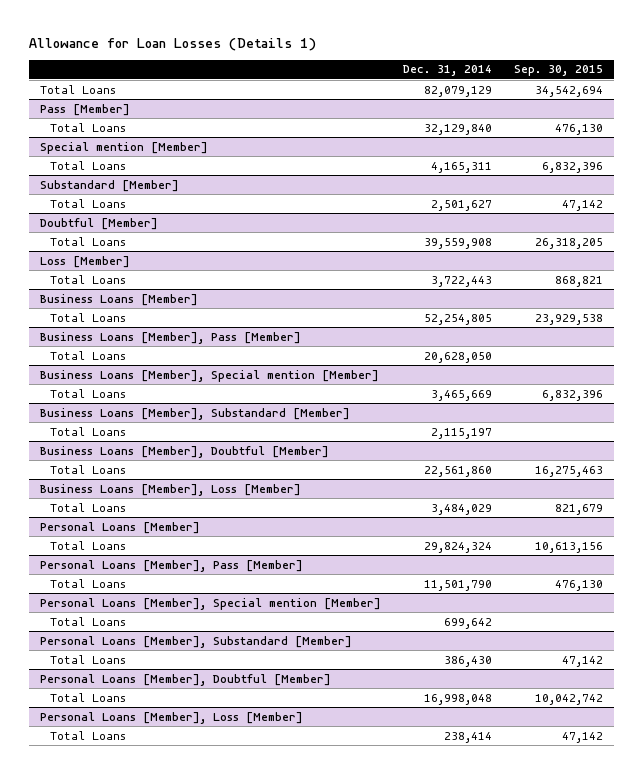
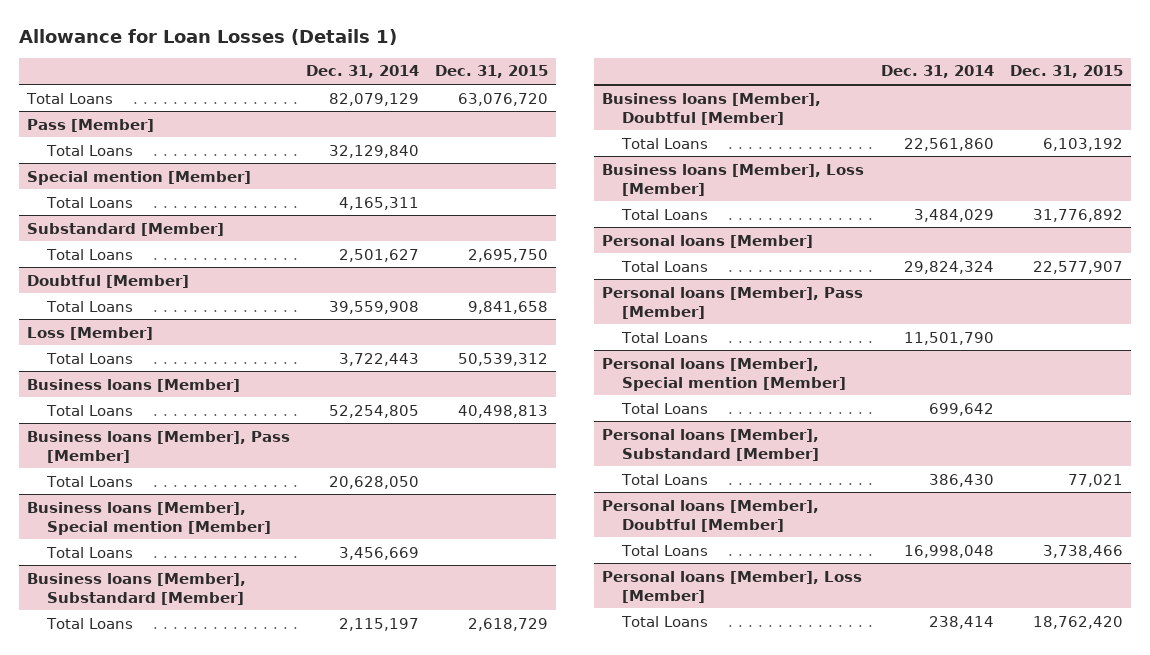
[513,65,603,77] Sep. 30, 2015 -> none
none -> [434,65,548,79] Dec. 31, 2015
[39,293,198,306] Business Loans [Member] -> [26,378,240,392] Business loans [Member]
[39,331,301,344] Business Loans [Member], Pass [Member] -> [26,430,290,463] Business loans [Member], Pass [Member]
[39,369,379,382] Business Loans [Member], Special mention [Member] -> [26,501,271,535] Business loans [Member], Special mention [Member]
[430,389,492,401] 3,465,669 -> [338,546,419,560] 3,456,669
[39,407,350,420] Business Loans [Member], Substandard [Member] -> [26,572,246,605] Business loans [Member], Substandard [Member]
[39,445,329,458] Business Loans [Member], Doubtful [Member] -> [601,92,821,125] Business loans [Member], Doubtful [Member]
[39,483,301,496] Business Loans [Member], Loss [Member] -> [601,163,864,196] Business loans [Member], Loss [Member]
[39,521,200,534] Personal Loans [Member] -> [601,234,813,248] Personal loans [Member]
[39,559,303,572] Personal Loans [Member], Pass [Member] -> [601,286,863,319] Personal loans [Member], Pass [Member]
[39,597,381,610] Personal Loans [Member], Special mention [Member] -> [601,357,846,391] Personal loans [Member], Special mention [Member]
[39,635,352,648] Personal Loans [Member], Substandard [Member] -> [601,428,819,461] Personal loans [Member], Substandard [Member]
[39,673,331,686] Personal Loans [Member], Doubtful [Member] -> [601,499,819,532] Personal loans [Member], Doubtful [Member]
[39,711,303,724] Personal Loans [Member], Loss [Member] -> [601,570,862,603] Personal loans [Member], Loss [Member]

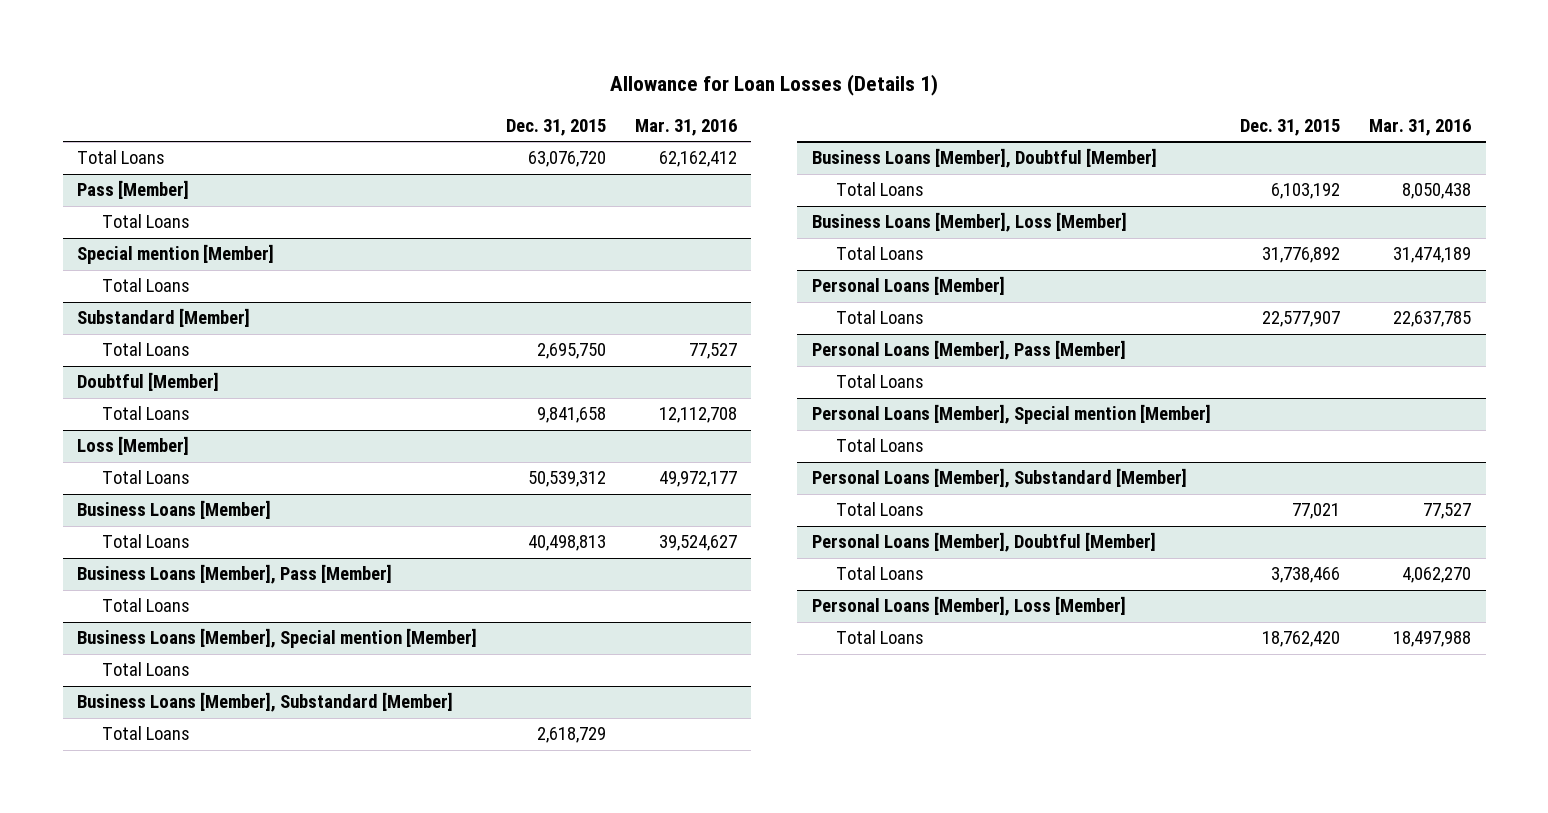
[305,65,419,79] Dec. 31, 2014 -> none
none -> [634,118,737,136] Mar. 31, 2016
[26,378,240,392] Business loans [Member] -> [76,500,271,520] Business Loans [Member]
[26,430,290,463] Business loans [Member], Pass [Member] -> [76,564,392,585] Business Loans [Member], Pass [Member]
[26,501,271,535] Business loans [Member], Special mention [Member] -> [76,628,477,649] Business Loans [Member], Special mention [Member]
[26,572,246,605] Business loans [Member], Substandard [Member] -> [76,692,453,713] Business Loans [Member], Substandard [Member]
[601,92,821,125] Business loans [Member], Doubtful [Member] -> [811,148,1157,169] Business Loans [Member], Doubtful [Member]
[601,163,864,196] Business loans [Member], Loss [Member] -> [811,212,1127,233] Business Loans [Member], Loss [Member]
[601,234,813,248] Personal loans [Member] -> [811,276,1005,296] Personal Loans [Member]
[601,286,863,319] Personal loans [Member], Pass [Member] -> [811,340,1126,361] Personal Loans [Member], Pass [Member]
[601,357,846,391] Personal loans [Member], Special mention [Member] -> [811,404,1211,425] Personal Loans [Member], Special mention [Member]
[601,428,819,461] Personal loans [Member], Substandard [Member] -> [811,468,1187,489] Personal Loans [Member], Substandard [Member]
[601,499,819,532] Personal loans [Member], Doubtful [Member] -> [811,532,1156,553] Personal Loans [Member], Doubtful [Member]
[601,570,862,603] Personal loans [Member], Loss [Member] -> [811,596,1126,617] Personal Loans [Member], Loss [Member]

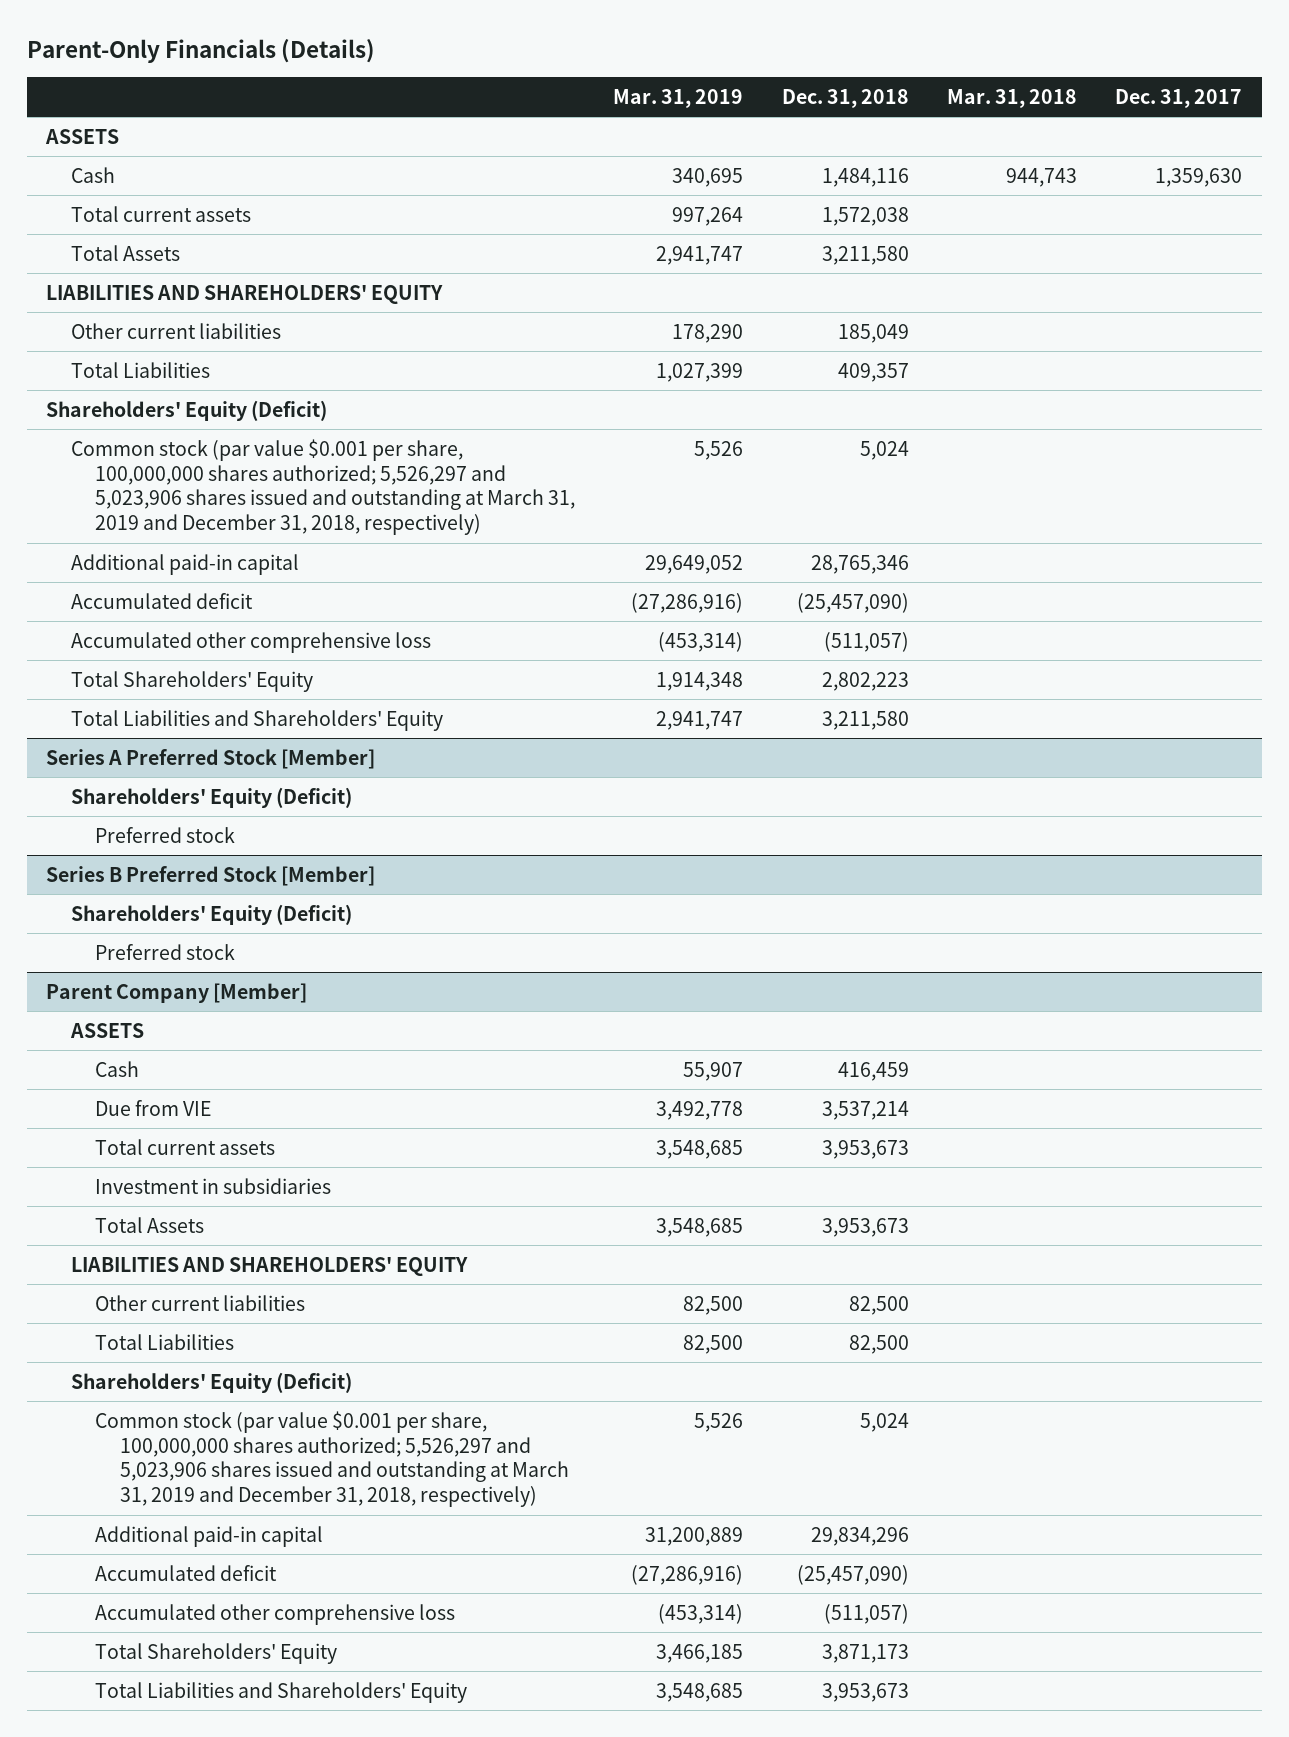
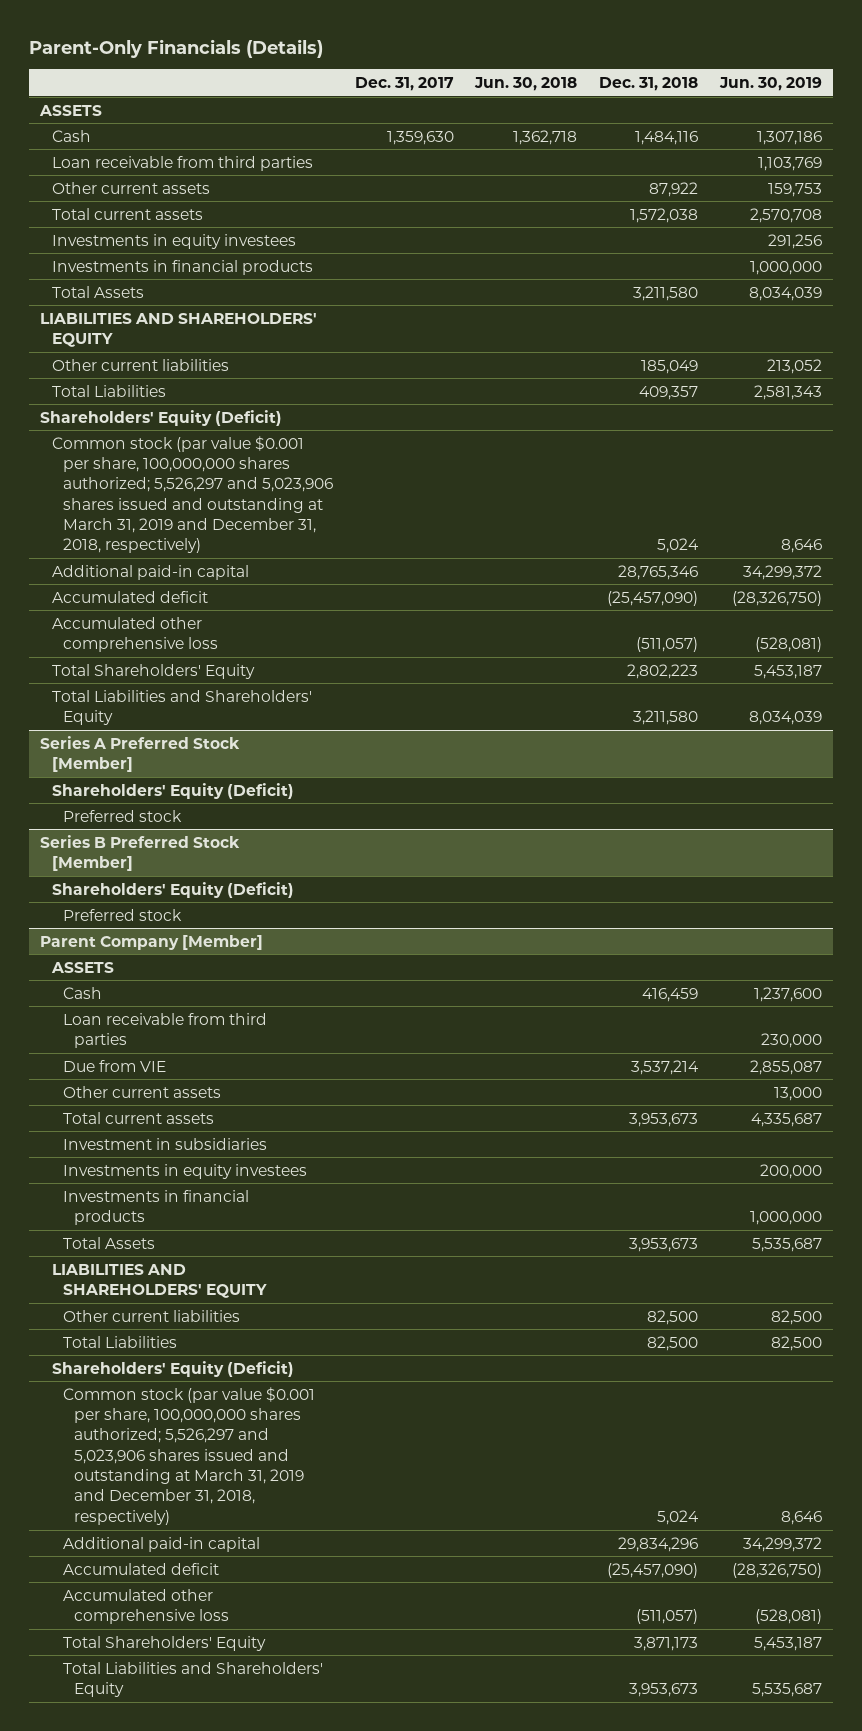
[613,88,744,108] Mar. 31, 2019 -> none
[947,88,1078,108] Mar. 31, 2018 -> none
none -> [474,77,578,92] Jun. 30, 2018
none -> [718,77,822,92] Jun. 30, 2019
none -> [51,155,313,171] Loan receivable from third parties
none -> [51,181,210,194] Other current assets
none -> [51,233,296,249] Investments in equity investees
none -> [51,259,313,275] Investments in financial products
none -> [62,1012,267,1049] Loan receivable from third parties
none -> [62,1085,221,1098] Other current assets
none -> [62,1163,307,1179] Investments in equity investees
none -> [62,1189,249,1226] Investments in financial products

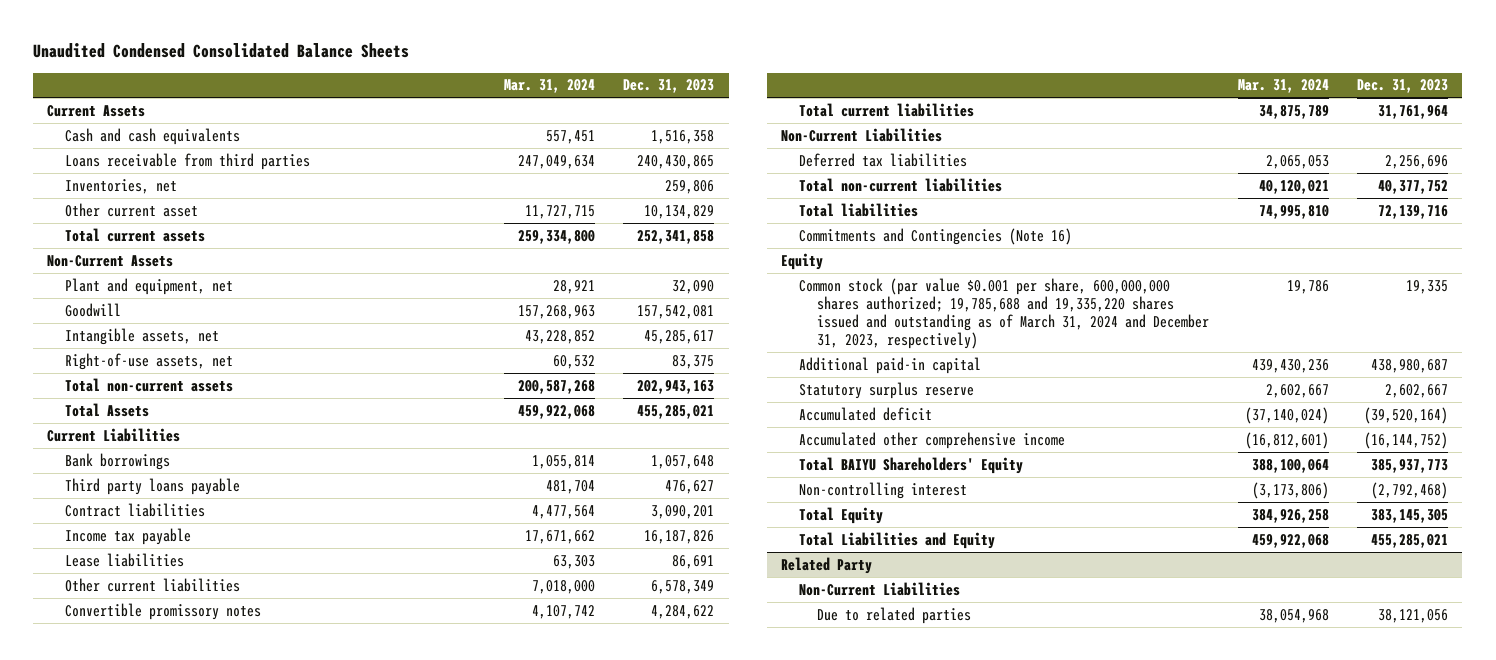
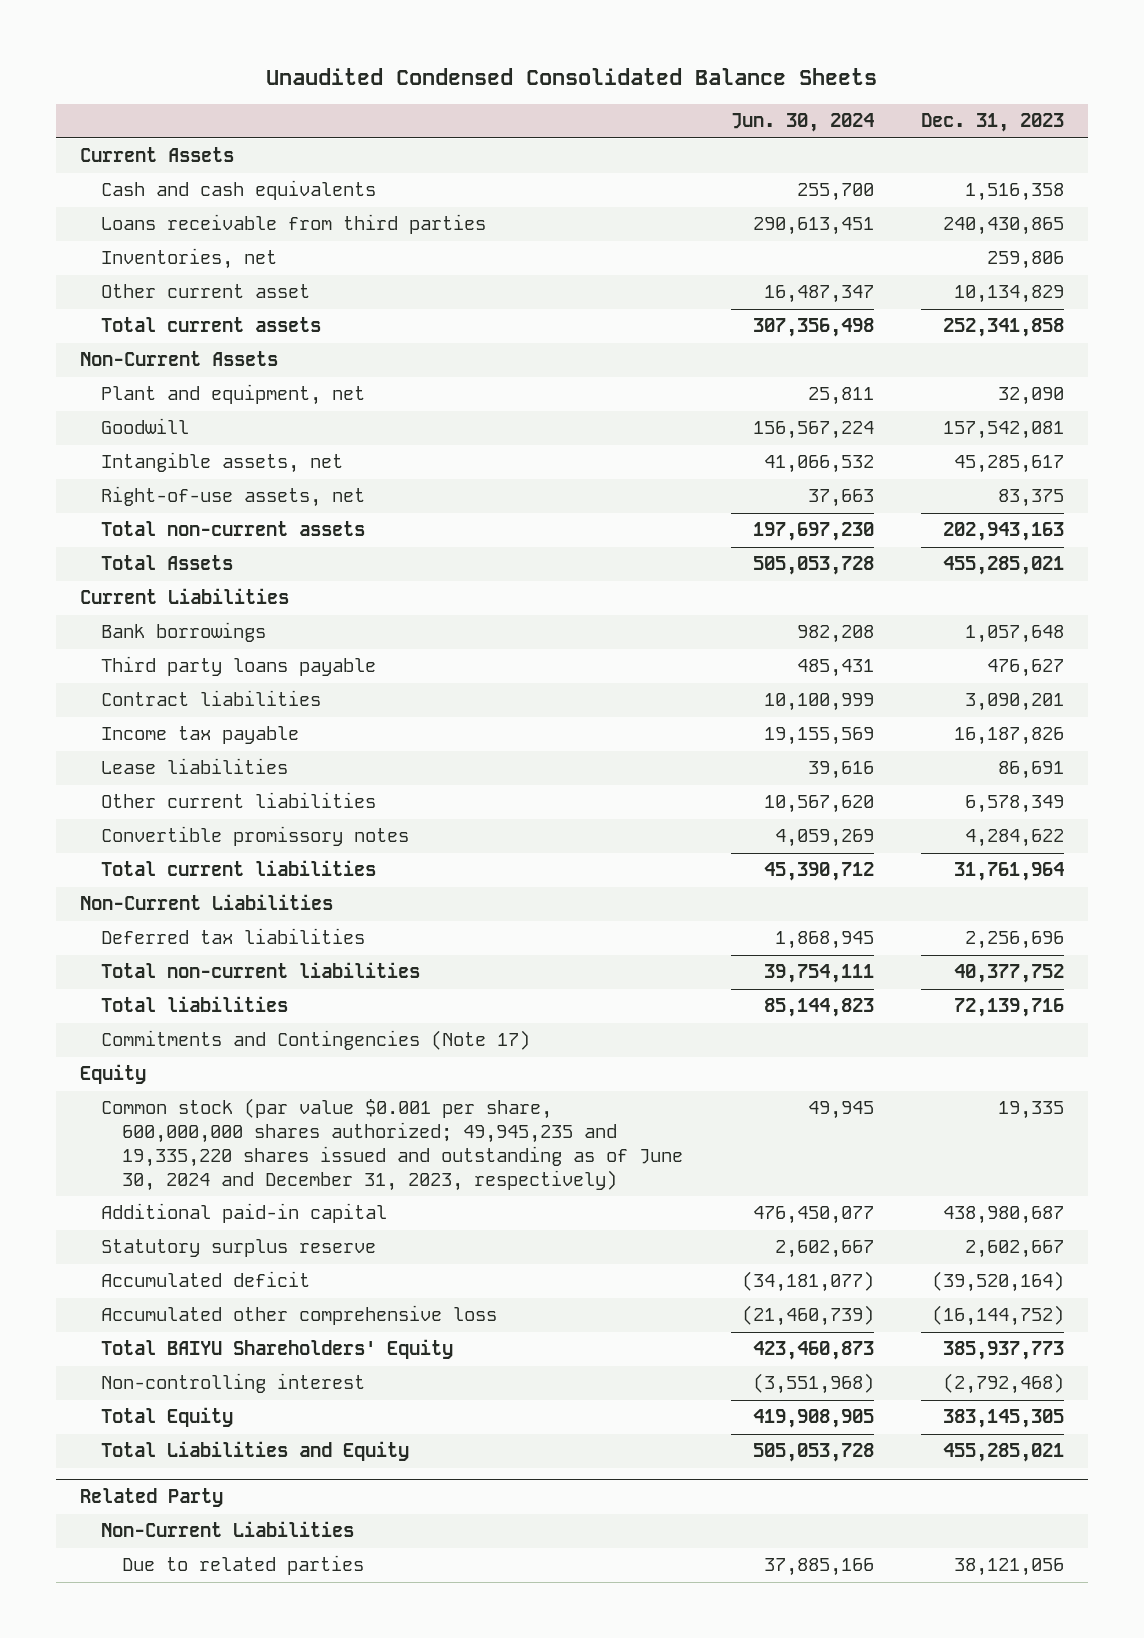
[503,79,595,94] Mar. 31, 2024 -> none
none -> [730,113,874,133] Jun. 30, 2024
[799,227,1073,245] Commitments and Contingencies (Note 16) -> [101,1030,531,1051] Commitments and Contingencies (Note 17)
[799,277,1210,350] Common stock (par value $0.001 per share, 600,000,000 shares authorized; 19,785,688 and 19,335,220 shares issued and outstanding as of March 31, 2024 and December 31, 2023, respectively) -> [101,1098,684,1191] Common stock (par value $0.001 per share, 600,000,000 shares authorized; 49,945,235 and 19,335,220 shares issued and outstanding as of June 30, 2024 and December 31, 2023, respectively)
[799,431,1066,449] Accumulated other comprehensive income -> [101,1305,498,1326] Accumulated other comprehensive loss

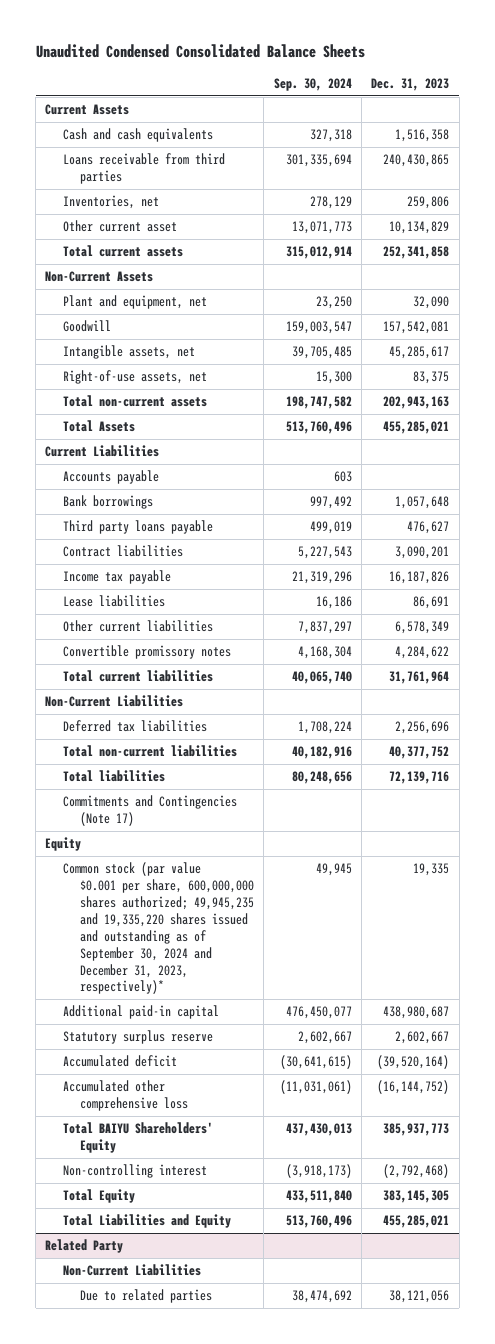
[730,113,874,133] Jun. 30, 2024 -> none
none -> [273,78,352,92] Sep. 30, 2024
none -> [62,470,159,485] Accounts payable
[101,1098,684,1191] Common stock (par value $0.001 per share, 600,000,000 shares authorized; 49,945,235 and 19,335,220 shares issued and outstanding as of June 30, 2024 and December 31, 2023, respectively) -> [62,862,255,995] Common stock (par value $0.001 per share, 600,000,000 shares authorized; 49,945,235 and 19,335,220 shares issued and outstanding as of September 30, 2024 and December 31, 2023, respectively)*

